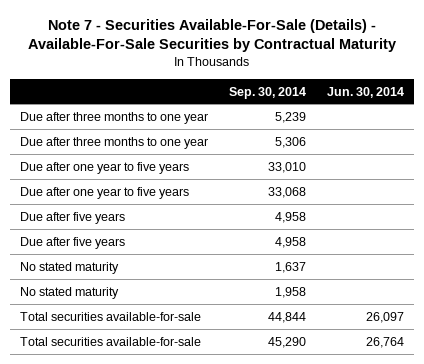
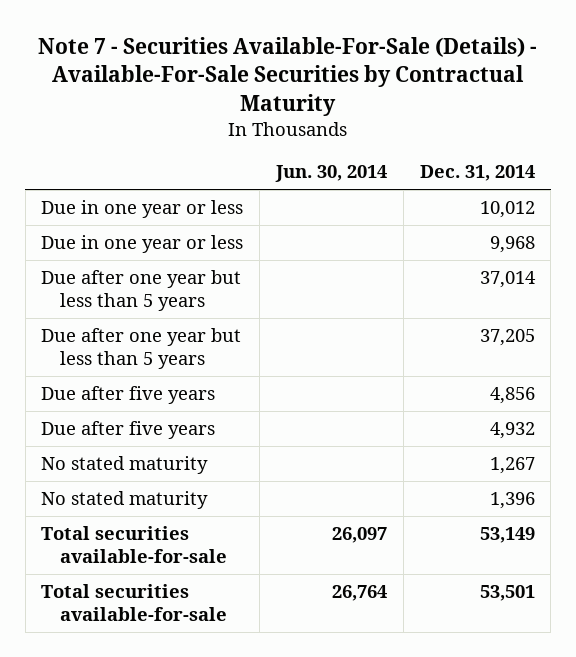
[228,86,306,99] Sep. 30, 2014 -> none
none -> [419,165,535,182] Dec. 31, 2014
[20,111,209,124] Due after three months to one year -> [41,200,244,219] Due in one year or less
[20,136,209,149] Due after three months to one year -> [41,235,244,254] Due in one year or less
[20,161,190,174] Due after one year to five years -> [41,270,242,312] Due after one year but less than 5 years
[20,186,190,199] Due after one year to five years -> [41,328,242,370] Due after one year but less than 5 years

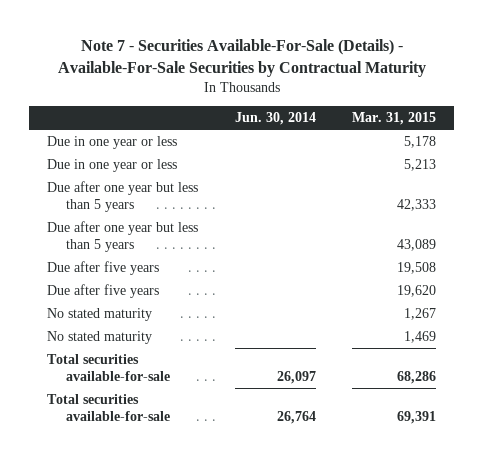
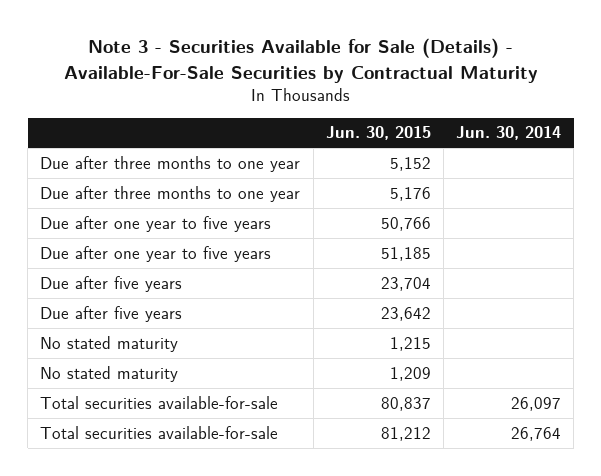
[57,38,426,77] Note 7 - Securities Available-For-Sale (Details) - Available-For-Sale Securities by Contractual Maturity -> [63,38,538,83] Note 3 - Securities Available for Sale (Details) - Available-For-Sale Securities by Contractual Maturity
[352,112,437,126] Mar. 31, 2015 -> none
none -> [325,126,431,141] Jun. 30, 2015
[47,136,178,150] Due in one year or less -> [40,155,301,172] Due after three months to one year
[47,159,178,173] Due in one year or less -> [40,185,301,202] Due after three months to one year
[47,181,199,212] Due after one year but less than 5 years -> [40,215,272,232] Due after one year to five years
[47,221,199,252] Due after one year but less than 5 years -> [40,245,272,262] Due after one year to five years

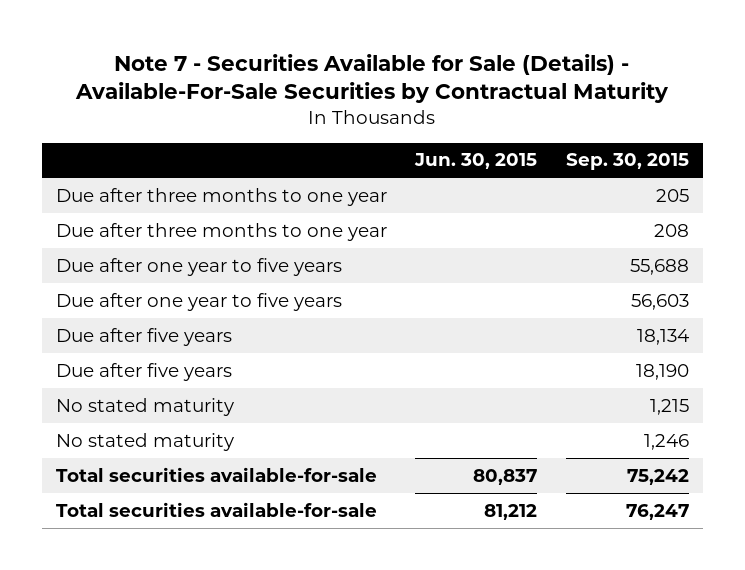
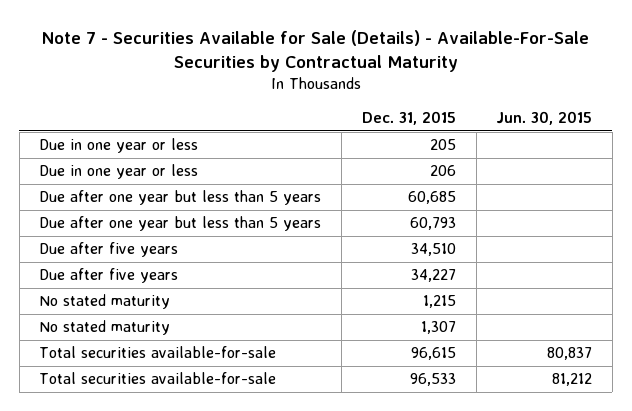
[565,153,689,171] Sep. 30, 2015 -> none
none -> [361,111,456,126] Dec. 31, 2015
[56,187,388,206] Due after three months to one year -> none
[56,222,388,241] Due after three months to one year -> none
none -> [39,138,199,154] Due in one year or less
none -> [39,164,199,180] Due in one year or less
[56,257,343,276] Due after one year to five years -> [39,190,322,206] Due after one year but less than 5 years
[56,292,343,311] Due after one year to five years -> [39,216,322,232] Due after one year but less than 5 years

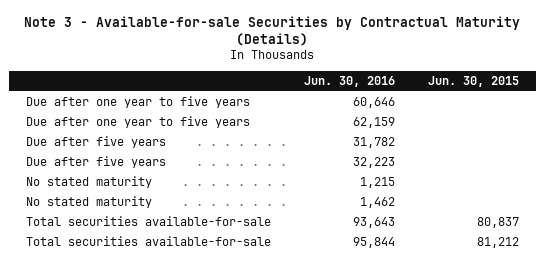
[41,29,589,73] Note 7 - Securities Available for Sale (Details) - Available-For-Sale Securities by Contractual Maturity -> [24,15,521,47] Note 3 - Available-for-sale Securities by Contractual Maturity (Details)
[361,111,456,126] Dec. 31, 2015 -> none
none -> [303,75,395,87] Jun. 30, 2016
[39,138,199,154] Due in one year or less -> none
[39,164,199,180] Due in one year or less -> none
[39,190,322,206] Due after one year but less than 5 years -> [25,96,250,109] Due after one year to five years
[39,216,322,232] Due after one year but less than 5 years -> [25,116,250,129] Due after one year to five years

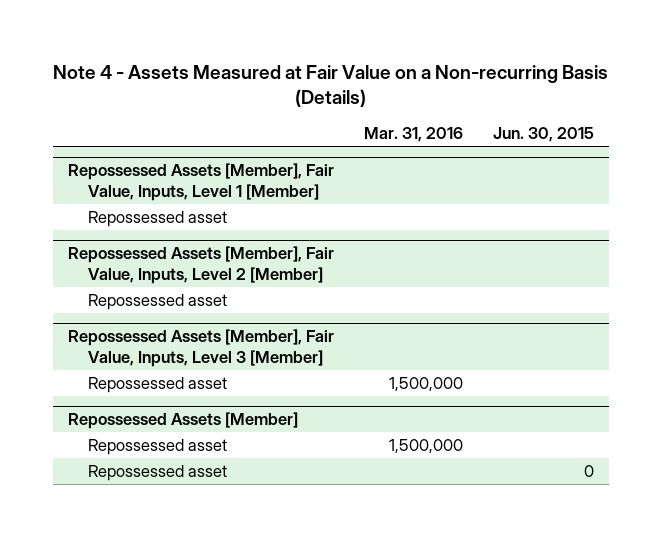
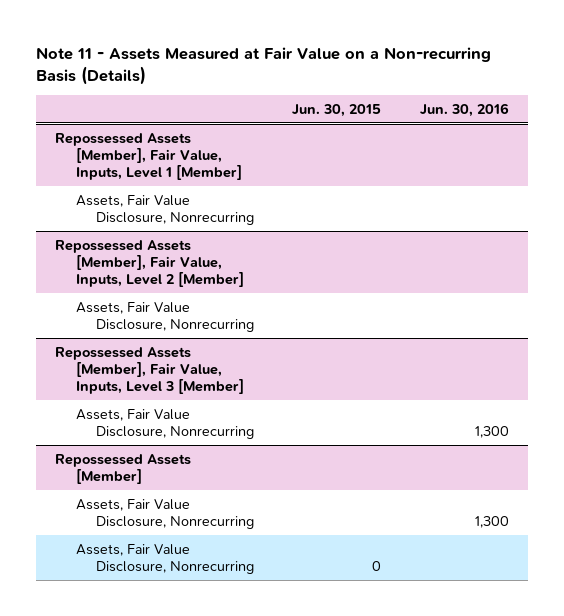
[53,64,609,108] Note 4 - Assets Measured at Fair Value on a Non-recurring Basis (Details) -> [36,46,492,85] Note 11 - Assets Measured at Fair Value on a Non-recurring Basis (Details)
[364,127,464,143] Mar. 31, 2016 -> none
none -> [419,102,509,117] Jun. 30, 2016
[87,210,227,227] Repossessed asset -> [75,194,255,226] Assets, Fair Value Disclosure, Nonrecurring
[87,293,227,310] Repossessed asset -> [75,301,255,333] Assets, Fair Value Disclosure, Nonrecurring
[87,376,227,393] Repossessed asset -> [75,408,255,440] Assets, Fair Value Disclosure, Nonrecurring
[87,438,227,455] Repossessed asset -> [75,498,255,530] Assets, Fair Value Disclosure, Nonrecurring
[87,464,227,481] Repossessed asset -> [75,543,255,575] Assets, Fair Value Disclosure, Nonrecurring

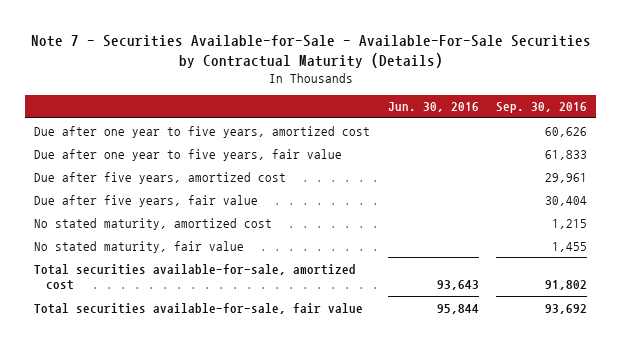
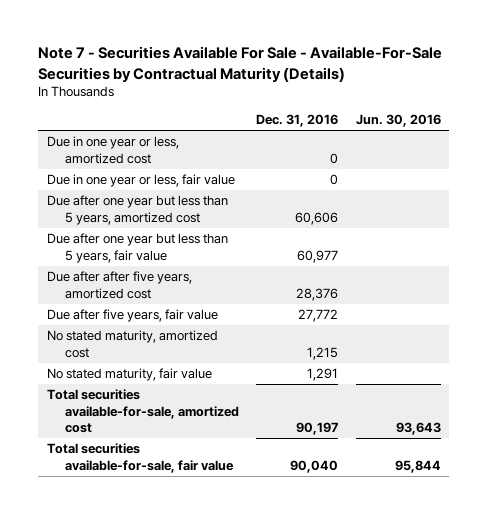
[30,34,591,68] Note 7 - Securities Available-for-Sale - Available-For-Sale Securities by Contractual Maturity (Details) -> [37,46,442,82] Note 7 - Securities Available For Sale - Available-For-Sale Securities by Contractual Maturity (Details)
[496,102,588,114] Sep. 30, 2016 -> none
none -> [256,114,339,128] Dec. 31, 2016
none -> [46,136,179,164] Due in one year or less, amortized cost
none -> [46,174,235,188] Due in one year or less, fair value
[34,125,371,138] Due after one year to five years, amortized cost -> [46,195,228,225] Due after one year but less than 5 years, amortized cost
[34,148,343,161] Due after one year to five years, fair value -> [46,233,228,263] Due after one year but less than 5 years, fair value
[34,171,287,184] Due after five years, amortized cost -> [46,271,192,299] Due after after five years, amortized cost

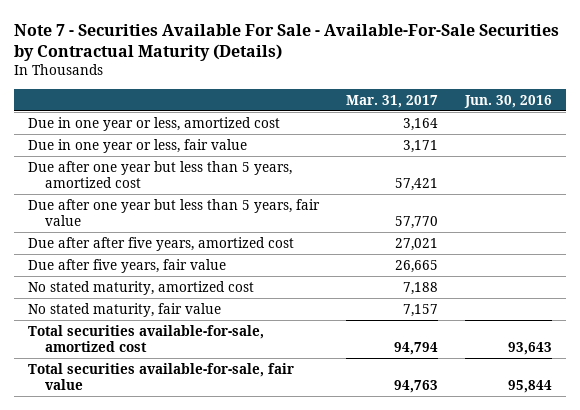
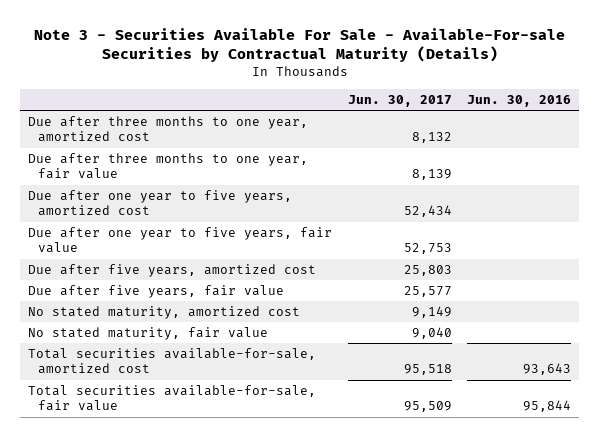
[14,23,560,61] Note 7 - Securities Available For Sale - Available-For-Sale Securities by Contractual Maturity (Details) -> [33,27,565,63] Note 3 - Securities Available For Sale - Available-For-sale Securities by Contractual Maturity (Details)
[346,94,439,108] Mar. 31, 2017 -> none
none -> [347,95,452,108] Jun. 30, 2017
[27,116,280,131] Due in one year or less, amortized cost -> [27,116,308,143] Due after three months to one year, amortized cost
[27,138,247,153] Due in one year or less, fair value -> [27,153,308,180] Due after three months to one year, fair value
[27,160,292,189] Due after one year but less than 5 years, amortized cost -> [27,190,292,217] Due after one year to five years, amortized cost
[27,198,320,227] Due after one year but less than 5 years, fair value -> [27,227,332,254] Due after one year to five years, fair value
[27,236,294,251] Due after after five years, amortized cost -> [27,264,316,278] Due after five years, amortized cost

